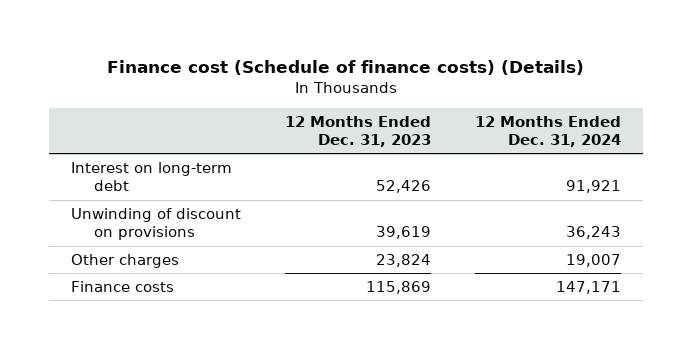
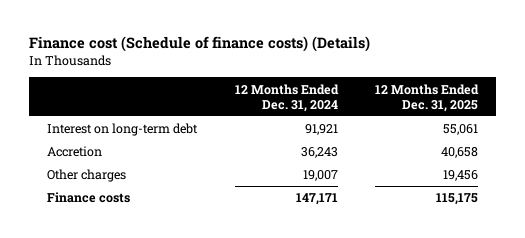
[285,115,432,148] 12 Months Ended Dec. 31, 2023 -> none
none -> [374,83,479,112] 12 Months Ended Dec. 31, 2025
[71,208,242,241] Unwinding of discount on provisions -> [47,146,103,158] Accretion

